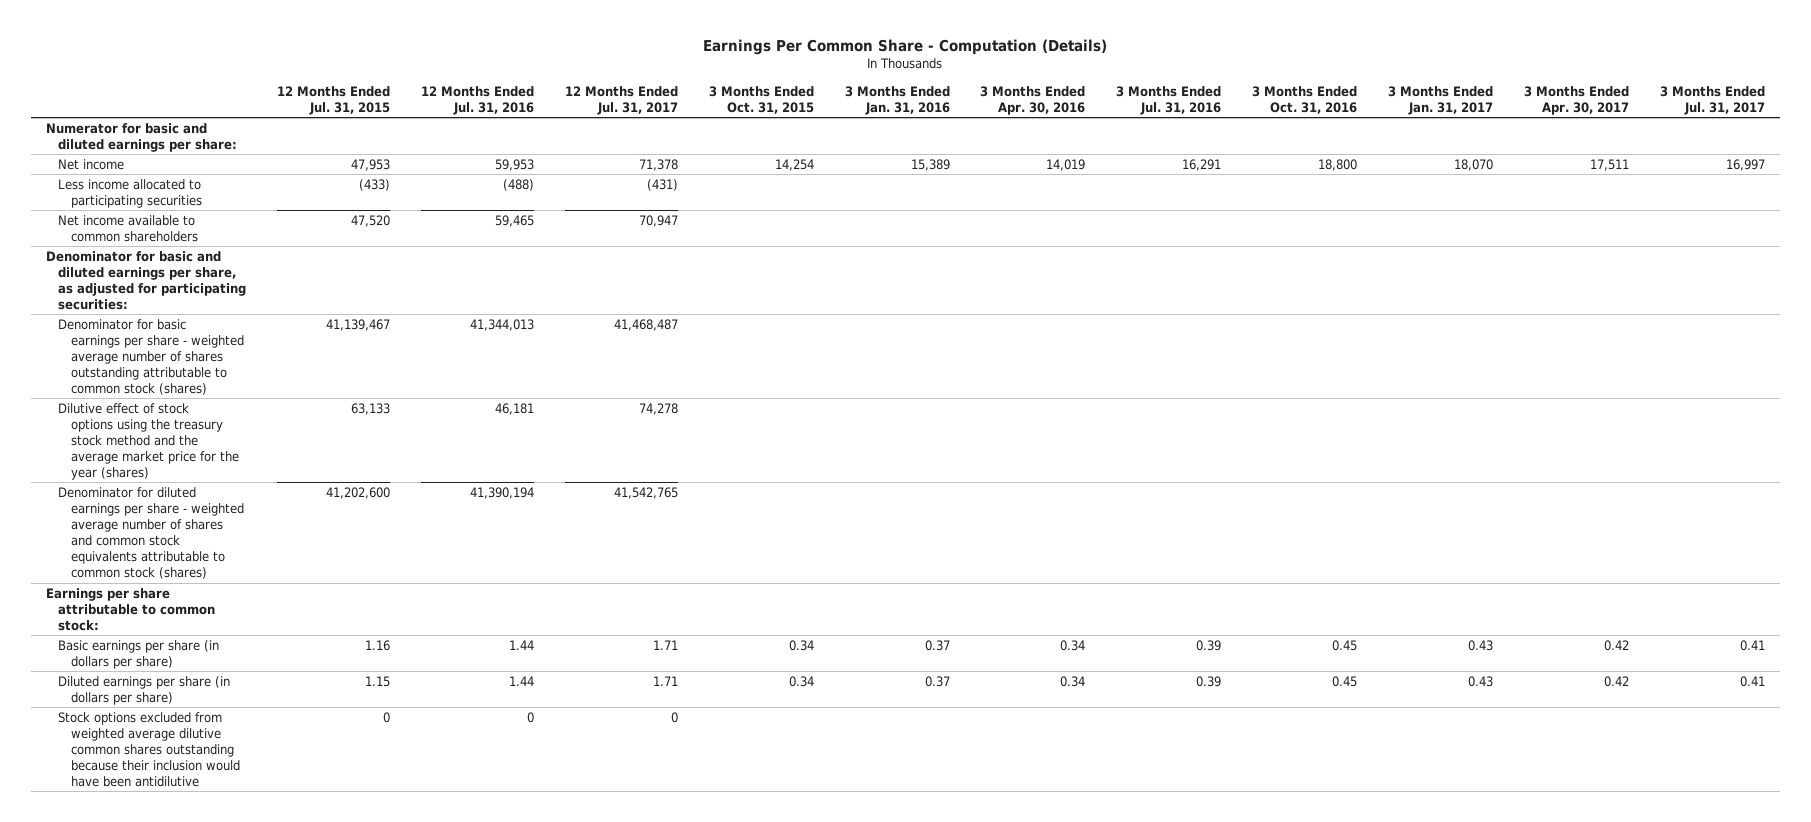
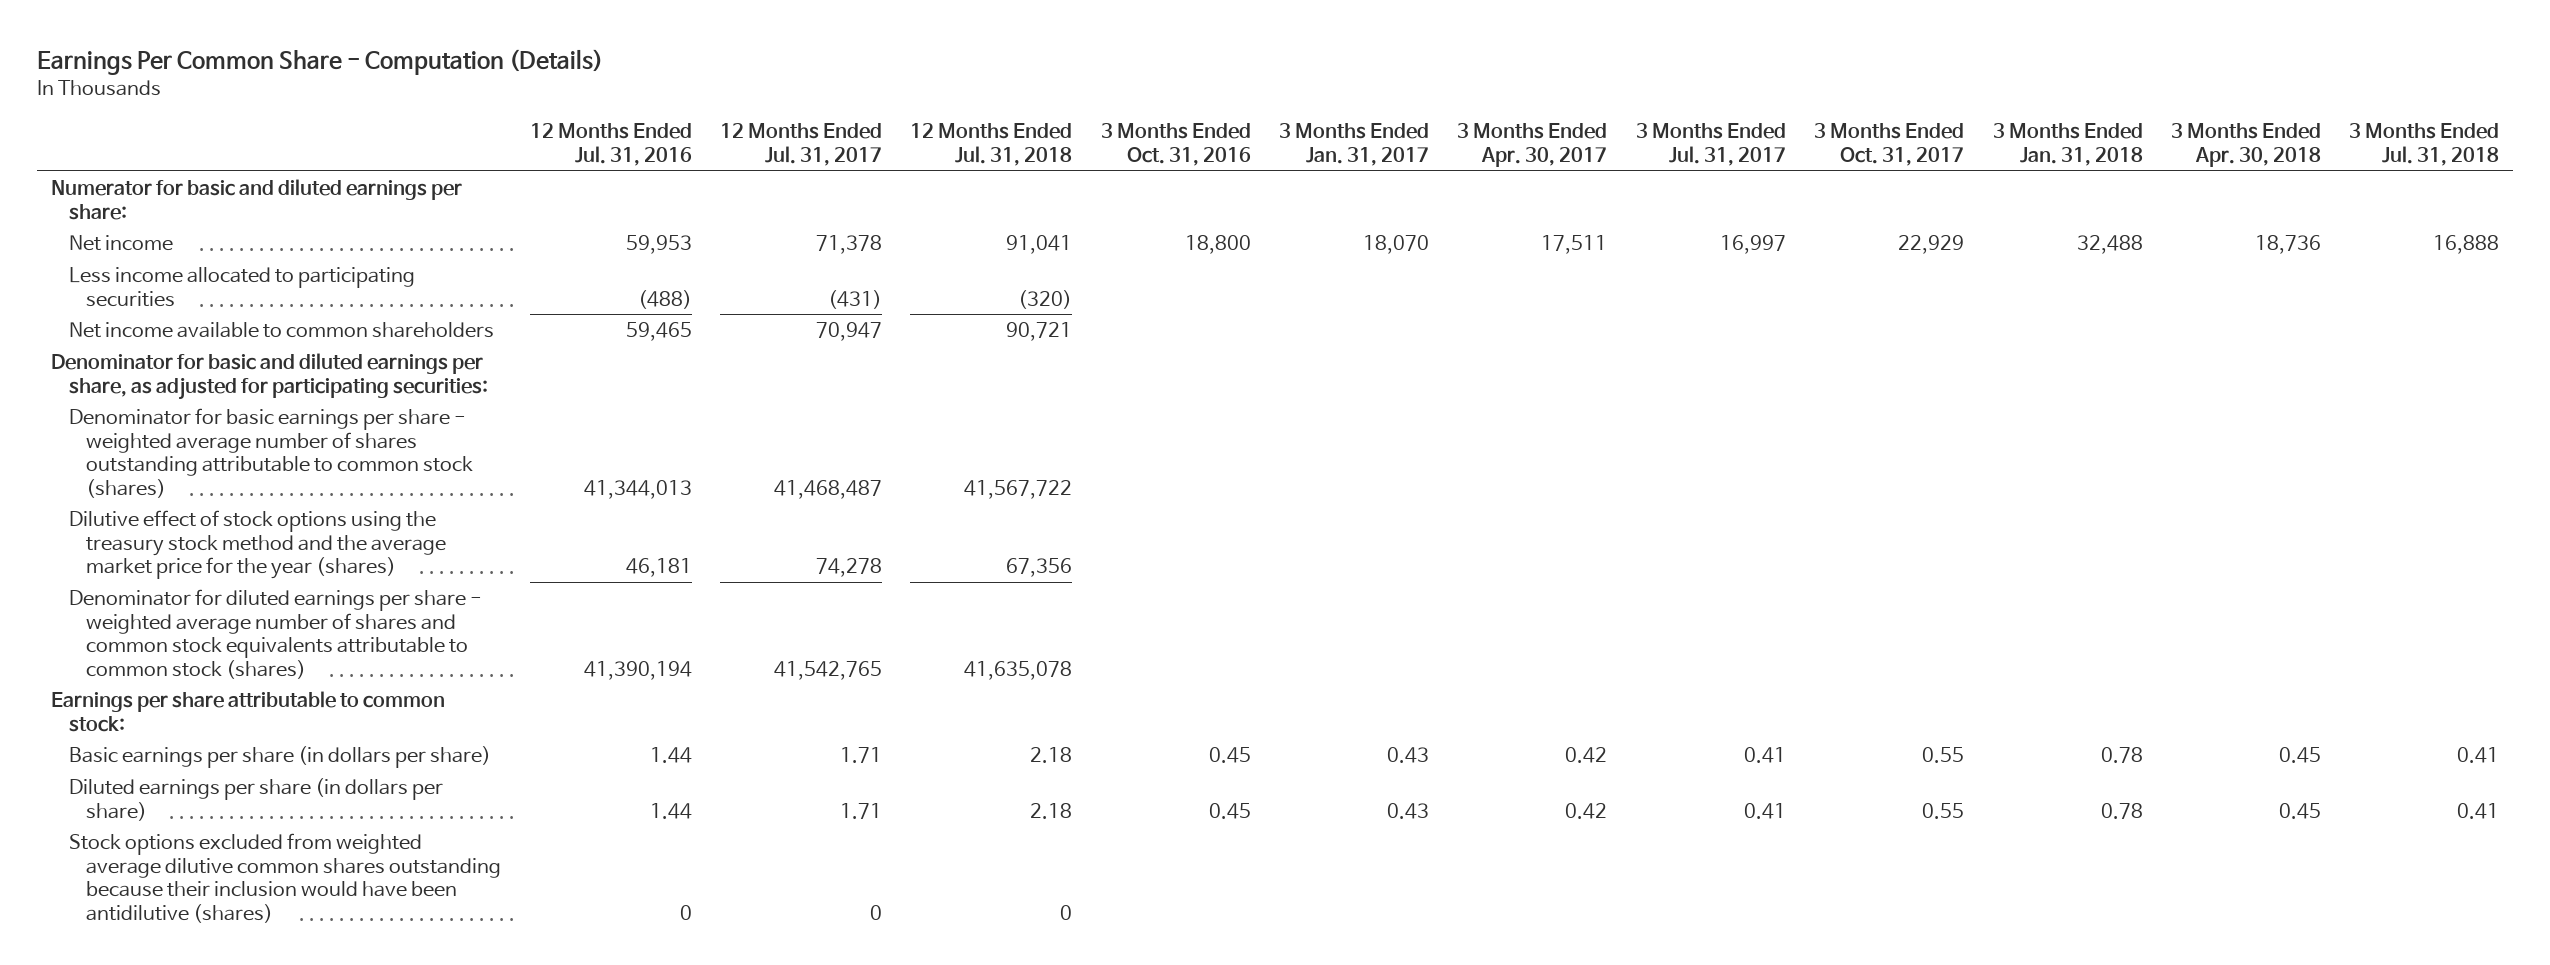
[277,85,391,115] 12 Months Ended Jul. 31, 2015 -> none
[708,85,814,114] 3 Months Ended Oct. 31, 2015 -> none
[844,85,950,115] 3 Months Ended Jan. 31, 2016 -> none
[980,85,1086,115] 3 Months Ended Apr. 30, 2016 -> none
[1116,85,1222,115] 3 Months Ended Jul. 31, 2016 -> none
none -> [910,123,1073,167] 12 Months Ended Jul. 31, 2018
none -> [1814,123,1965,167] 3 Months Ended Oct. 31, 2017
none -> [1992,123,2143,167] 3 Months Ended Jan. 31, 2018
none -> [2170,123,2321,168] 3 Months Ended Apr. 30, 2018
none -> [2349,123,2500,167] 3 Months Ended Jul. 31, 2018
[58,711,240,788] Stock options excluded from weighted average dilutive common shares outstanding because their inclusion would have been antidilutive -> [68,833,502,923] Stock options excluded from weighted average dilutive common shares outstanding because their inclusion would have been antidilutive (shares)

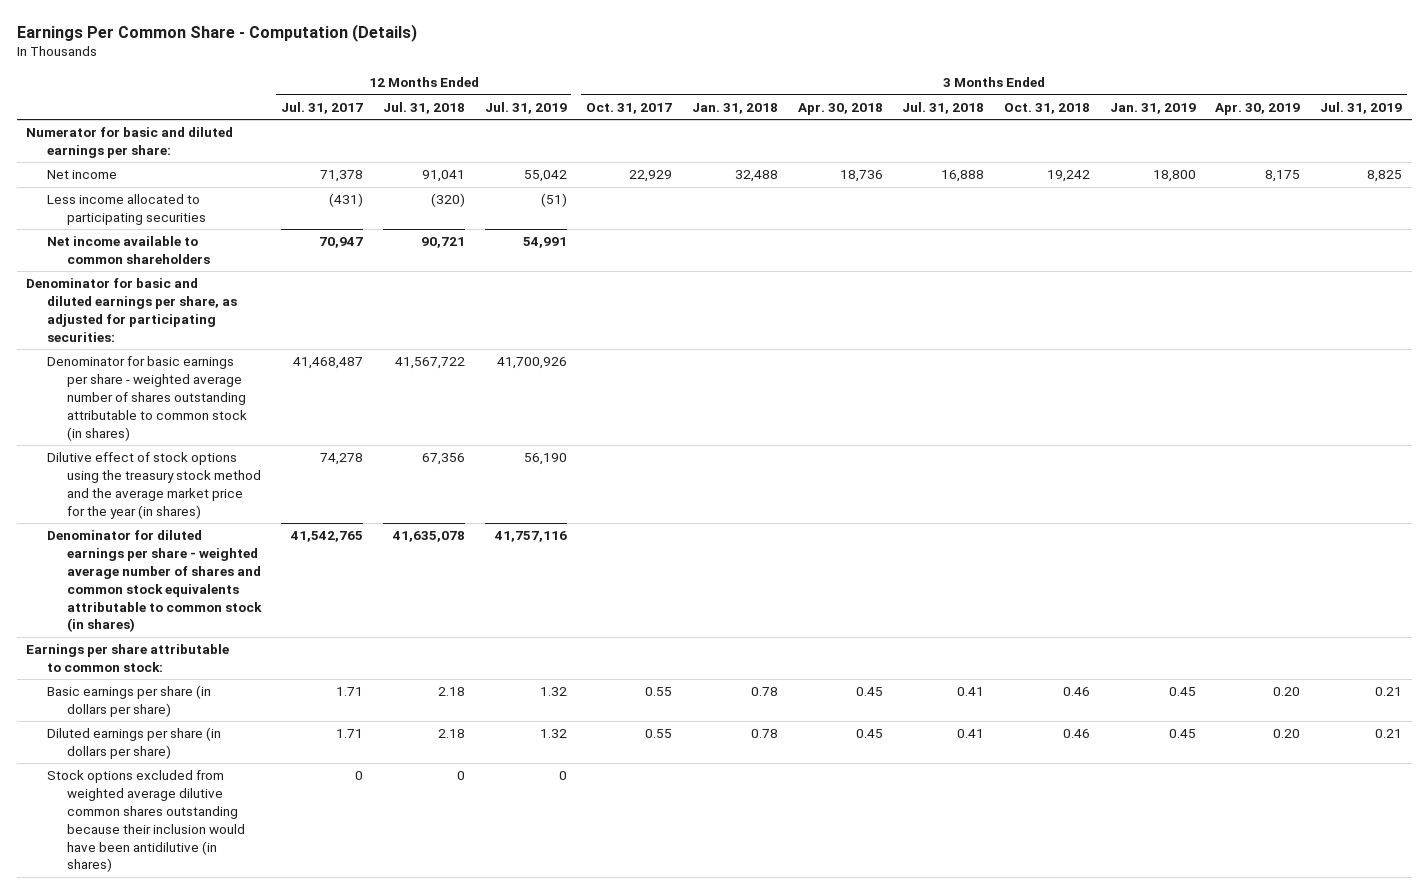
[529,123,692,167] 12 Months Ended Jul. 31, 2016 -> none
[1100,123,1251,167] 3 Months Ended Oct. 31, 2016 -> none
[1279,123,1430,167] 3 Months Ended Jan. 31, 2017 -> none
[1457,123,1608,168] 3 Months Ended Apr. 30, 2017 -> none
[1635,123,1786,167] 3 Months Ended Jul. 31, 2017 -> none
none -> [484,102,567,115] Jul. 31, 2019
none -> [1004,103,1091,115] Oct. 31, 2018
none -> [1109,103,1196,115] Jan. 31, 2019
none -> [1215,103,1301,116] Apr. 30, 2019
none -> [1320,102,1403,115] Jul. 31, 2019
[68,408,474,498] Denominator for basic earnings per share - weighted average number of shares outstanding attributable to common stock (shares) -> [46,356,248,441] Denominator for basic earnings per share - weighted average number of shares outstanding attributable to common stock (in shares)
[68,510,447,580] Dilutive effect of stock options using the treasury stock method and the average market price for the year (shares) -> [46,452,262,519] Dilutive effect of stock options using the treasury stock method and the average market price for the year (in shares)
[68,589,482,679] Denominator for diluted earnings per share - weighted average number of shares and common stock equivalents attributable to common stock (shares) -> [46,530,263,633] Denominator for diluted earnings per share - weighted average number of shares and common stock equivalents attributable to common stock (in shares)
[68,833,502,923] Stock options excluded from weighted average dilutive common shares outstanding because their inclusion would have been antidilutive (shares) -> [46,770,246,873] Stock options excluded from weighted average dilutive common shares outstanding because their inclusion would have been antidilutive (in shares)

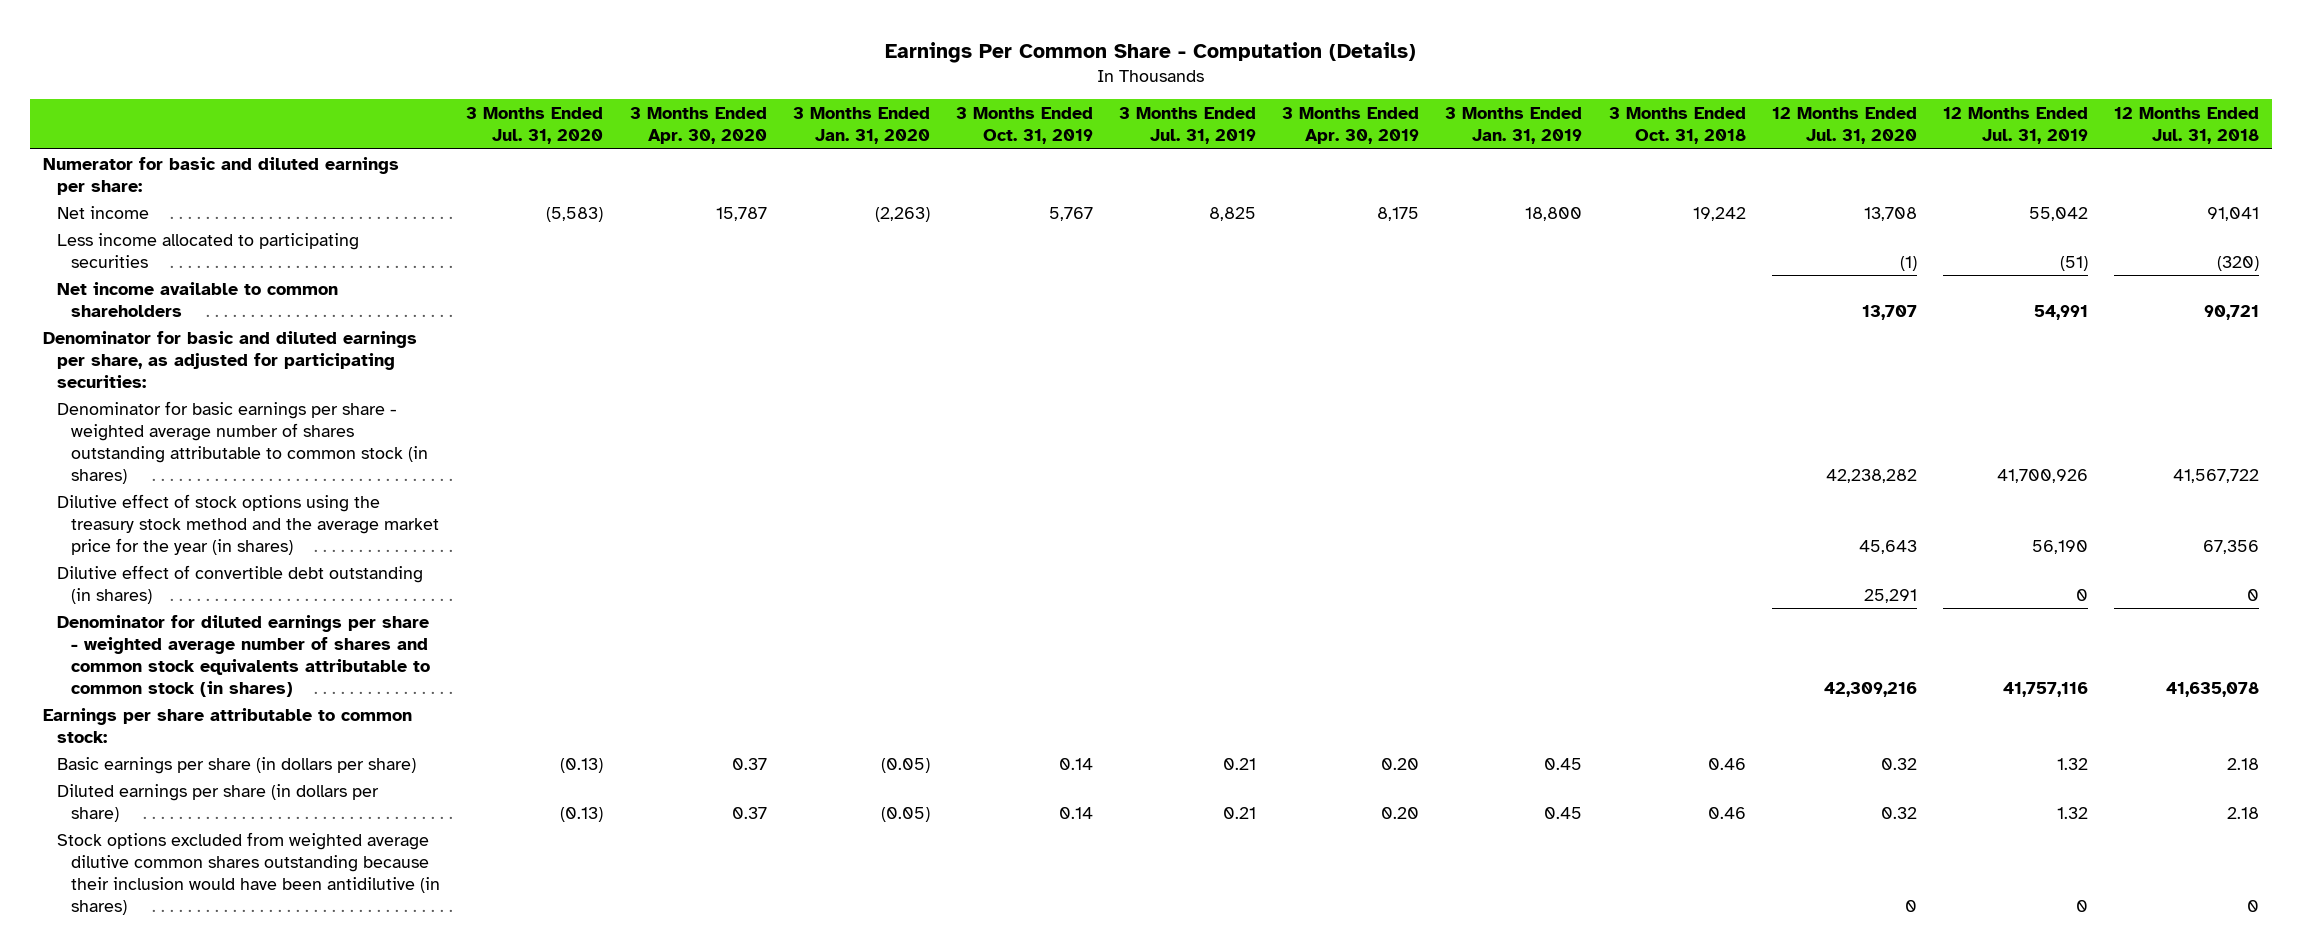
[281,102,364,115] Jul. 31, 2017 -> none
[586,103,673,115] Oct. 31, 2017 -> none
[691,103,778,115] Jan. 31, 2018 -> none
[797,103,883,116] Apr. 30, 2018 -> none
[902,102,985,115] Jul. 31, 2018 -> none
none -> [466,107,604,145] 3 Months Ended Jul. 31, 2020
none -> [629,107,767,145] 3 Months Ended Apr. 30, 2020
none -> [792,107,930,145] 3 Months Ended Jan. 31, 2020
none -> [955,107,1093,145] 3 Months Ended Oct. 31, 2019
none -> [1771,107,1917,145] 12 Months Ended Jul. 31, 2020
none -> [57,564,424,604] Dilutive effect of convertible debt outstanding (in shares)

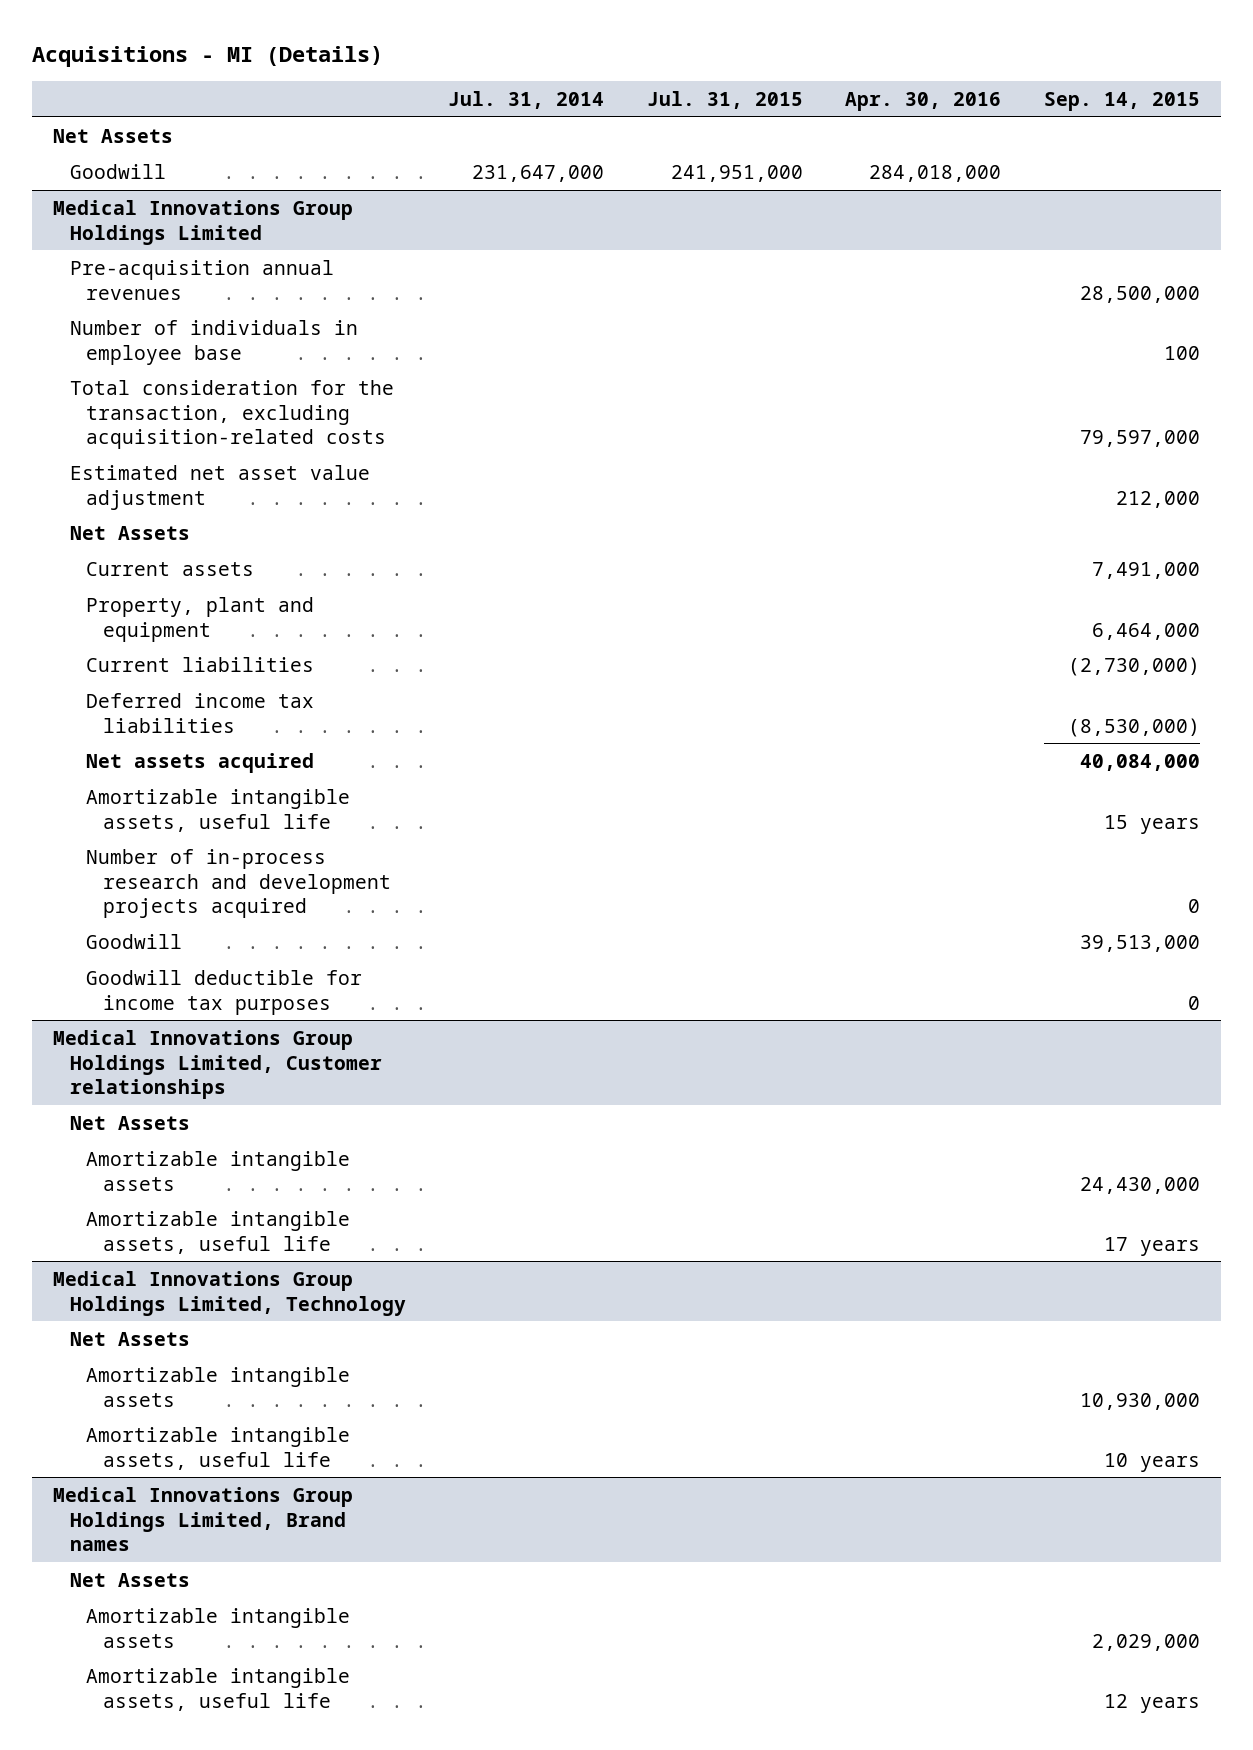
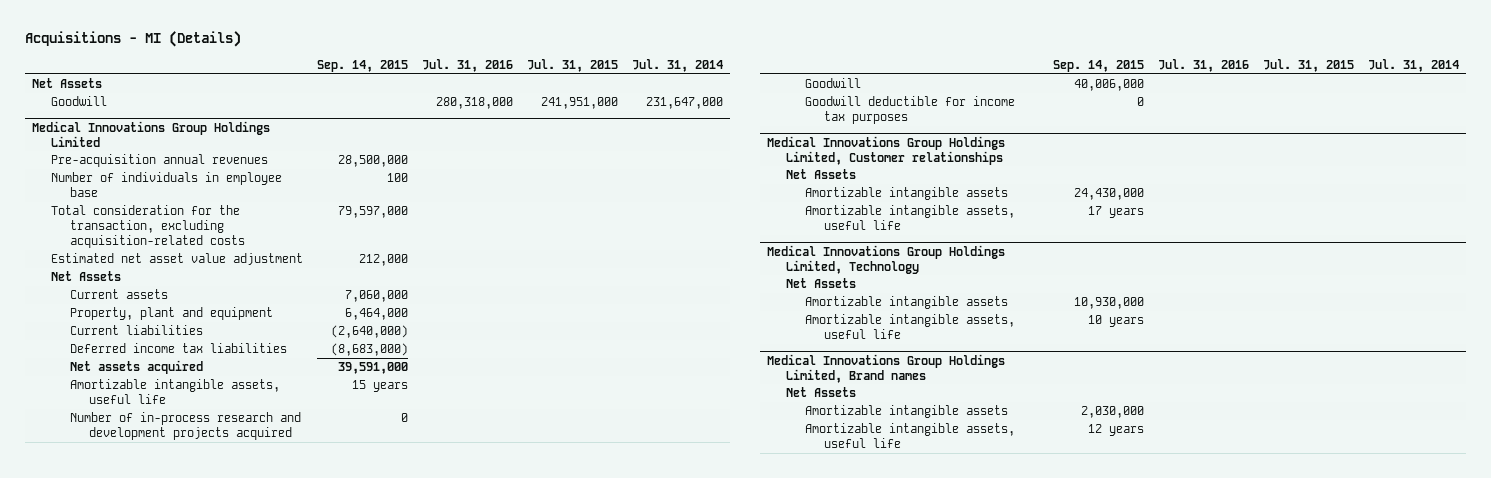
[845,91,1002,111] Apr. 30, 2016 -> none
none -> [421,58,513,72] Jul. 31, 2016
[1091,561,1200,579] 7,491,000 -> [344,290,408,303] 7,060,000
[1067,656,1200,676] (2,730,000) -> [330,325,408,339] (2,640,000)
[1067,717,1200,737] (8,530,000) -> [330,343,408,357] (8,683,000)
[1079,753,1200,771] 40,084,000 -> [337,362,408,375] 39,591,000
[1079,934,1200,952] 39,513,000 -> [1073,79,1144,92] 40,006,000
[1091,1633,1200,1651] 2,029,000 -> [1080,406,1144,419] 2,030,000

